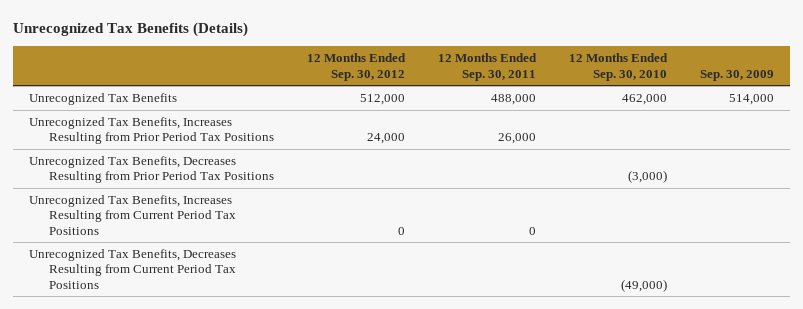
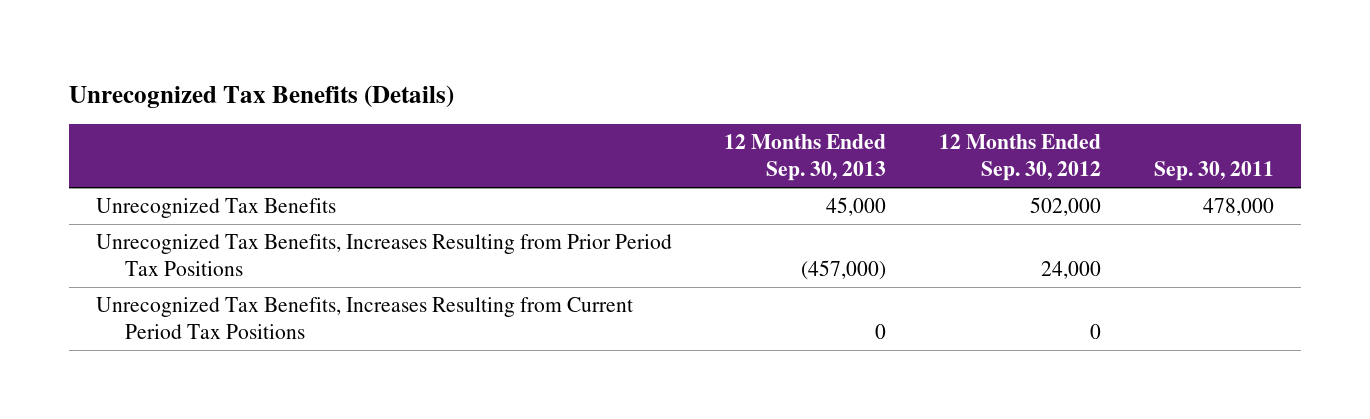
[438,53,538,81] 12 Months Ended Sep. 30, 2011 -> none
[568,53,668,81] 12 Months Ended Sep. 30, 2010 -> none
[699,69,774,81] Sep. 30, 2009 -> none
none -> [724,134,887,182] 12 Months Ended Sep. 30, 2013
none -> [1154,161,1275,182] Sep. 30, 2011
[360,94,406,106] 512,000 -> [1030,197,1102,217] 502,000
[29,156,275,184] Unrecognized Tax Benefits, Decreases Resulting from Prior Period Tax Positions -> none
[29,249,237,289] Unrecognized Tax Benefits, Decreases Resulting from Current Period Tax Positions -> none

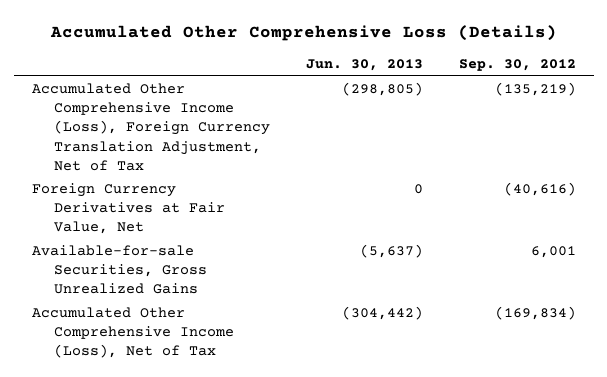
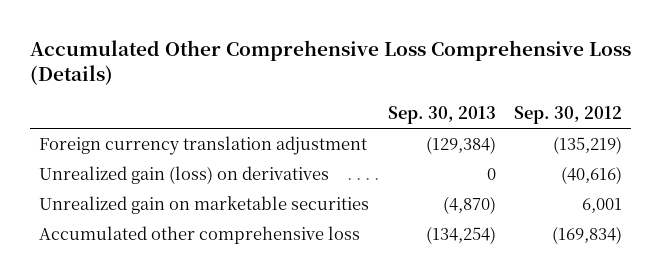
[49,25,557,42] Accumulated Other Comprehensive Loss (Details) -> [30,39,632,86] Accumulated Other Comprehensive Loss Comprehensive Loss (Details)
[305,59,423,72] Jun. 30, 2013 -> none
none -> [387,106,496,125] Sep. 30, 2013
[31,83,270,171] Accumulated Other Comprehensive Income (Loss), Foreign Currency Translation Adjustment, Net of Tax -> [39,136,368,156] Foreign currency translation adjustment
[31,183,225,235] Foreign Currency Derivatives at Fair Value, Net -> [39,166,330,185] Unrealized gain (loss) on derivatives
[31,245,207,295] Available-for-sale Securities, Gross Unrealized Gains -> [39,196,370,215] Unrealized gain on marketable securities
[31,307,234,359] Accumulated Other Comprehensive Income (Loss), Net of Tax -> [39,226,361,245] Accumulated other comprehensive loss

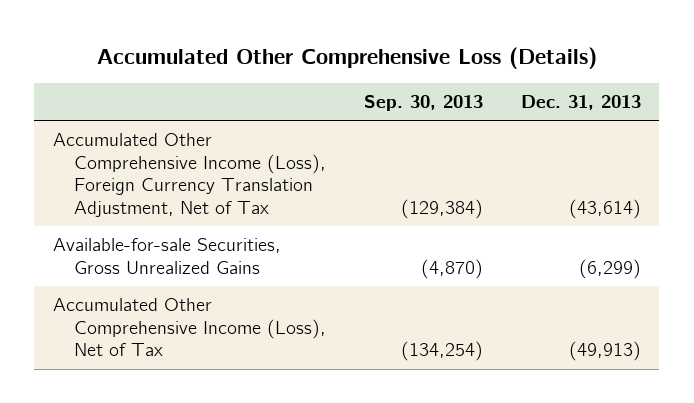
[30,39,632,86] Accumulated Other Comprehensive Loss Comprehensive Loss (Details) -> [96,46,597,69] Accumulated Other Comprehensive Loss (Details)
[514,106,623,125] Sep. 30, 2012 -> none
none -> [520,95,641,111] Dec. 31, 2013
[39,166,330,185] Unrealized gain (loss) on derivatives -> none
[39,136,368,156] Foreign currency translation adjustment -> [53,133,327,218] Accumulated Other Comprehensive Income (Loss), Foreign Currency Translation Adjustment, Net of Tax
[39,196,370,215] Unrealized gain on marketable securities -> [53,238,282,274] Available-for-sale Securities, Gross Unrealized Gains
[39,226,361,245] Accumulated other comprehensive loss -> [53,298,327,357] Accumulated Other Comprehensive Income (Loss), Net of Tax

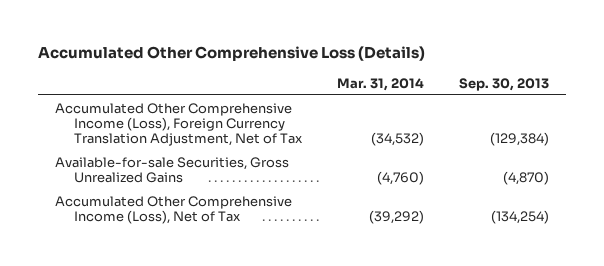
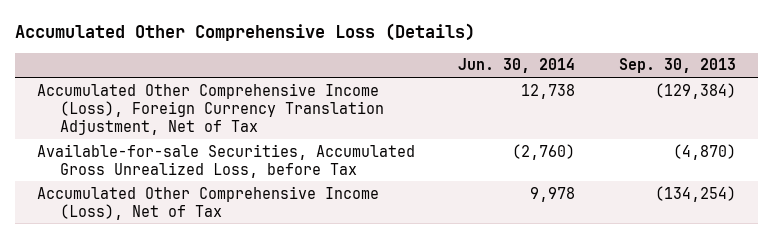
[336,78,424,92] Mar. 31, 2014 -> none
none -> [458,58,576,74] Jun. 30, 2014
[55,156,290,183] Available-for-sale Securities, Gross Unrealized Gains -> [36,143,415,178] Available-for-sale Securities, Accumulated Gross Unrealized Loss, before Tax

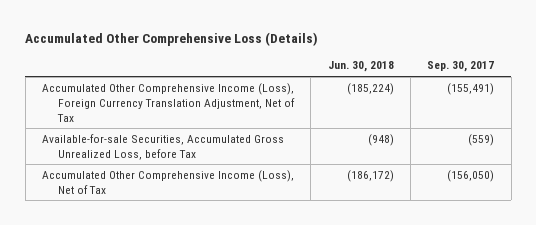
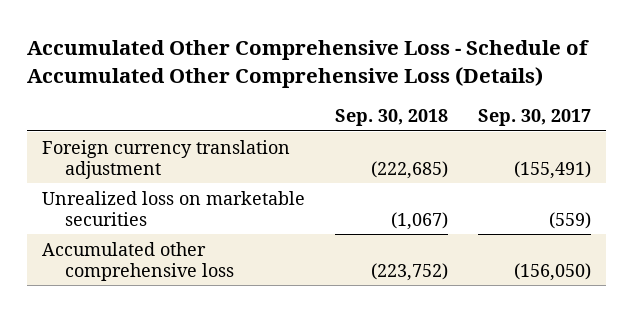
[25,32,319,47] Accumulated Other Comprehensive Loss (Details) -> [27,40,590,88] Accumulated Other Comprehensive Loss - Schedule of Accumulated Other Comprehensive Loss (Details)
[327,61,394,73] Jun. 30, 2018 -> none
none -> [335,109,449,127] Sep. 30, 2018
[42,82,295,122] Accumulated Other Comprehensive Income (Loss), Foreign Currency Translation Adjustment, Net of Tax -> [42,139,291,179] Foreign currency translation adjustment
[42,133,285,160] Available-for-sale Securities, Accumulated Gross Unrealized Loss, before Tax -> [42,190,306,226] Unrealized loss on marketable securities
[42,169,295,194] Accumulated Other Comprehensive Income (Loss), Net of Tax -> [42,241,235,281] Accumulated other comprehensive loss

